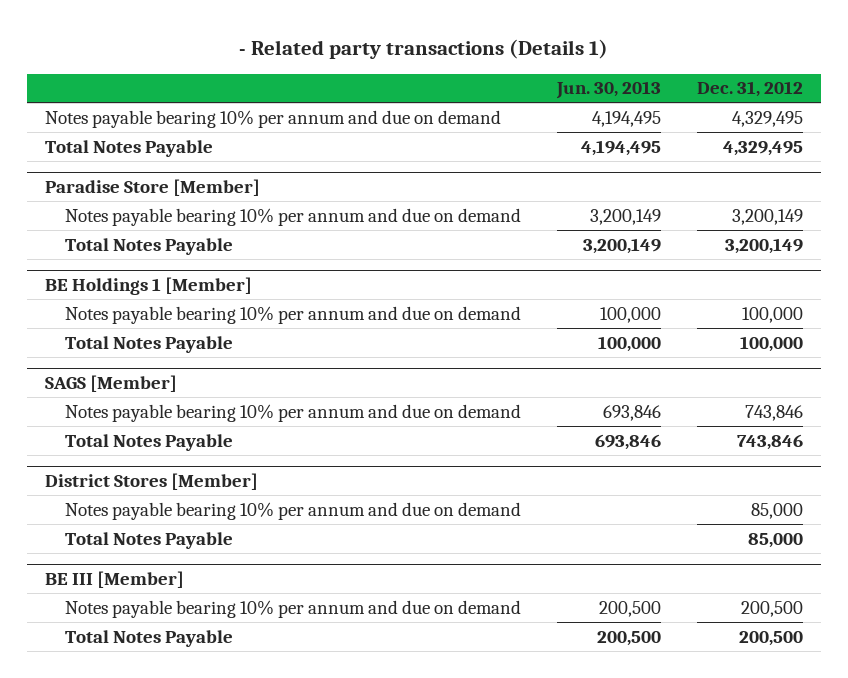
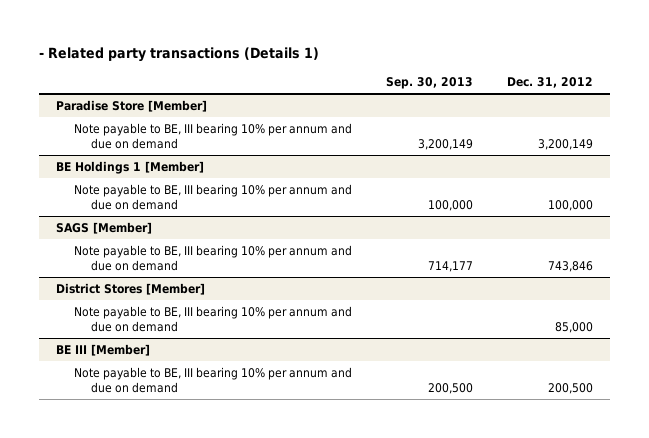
[556,81,662,100] Jun. 30, 2013 -> none
none -> [385,77,473,90] Sep. 30, 2013
[44,109,501,128] Notes payable bearing 10% per annum and due on demand -> none
[44,139,213,157] Total Notes Payable -> none
[65,237,234,255] Total Notes Payable -> none
[65,207,522,226] Notes payable bearing 10% per annum and due on demand -> [73,123,352,150] Note payable to BE, III bearing 10% per annum and due on demand
[65,335,234,353] Total Notes Payable -> none
[65,305,522,324] Notes payable bearing 10% per annum and due on demand -> [73,184,352,211] Note payable to BE, III bearing 10% per annum and due on demand
[65,433,234,451] Total Notes Payable -> none
[65,403,522,422] Notes payable bearing 10% per annum and due on demand -> [73,245,352,272] Note payable to BE, III bearing 10% per annum and due on demand
[65,531,234,549] Total Notes Payable -> none
[65,501,522,520] Notes payable bearing 10% per annum and due on demand -> [73,306,352,333] Note payable to BE, III bearing 10% per annum and due on demand
[65,629,234,647] Total Notes Payable -> none
[65,599,522,618] Notes payable bearing 10% per annum and due on demand -> [73,367,352,394] Note payable to BE, III bearing 10% per annum and due on demand

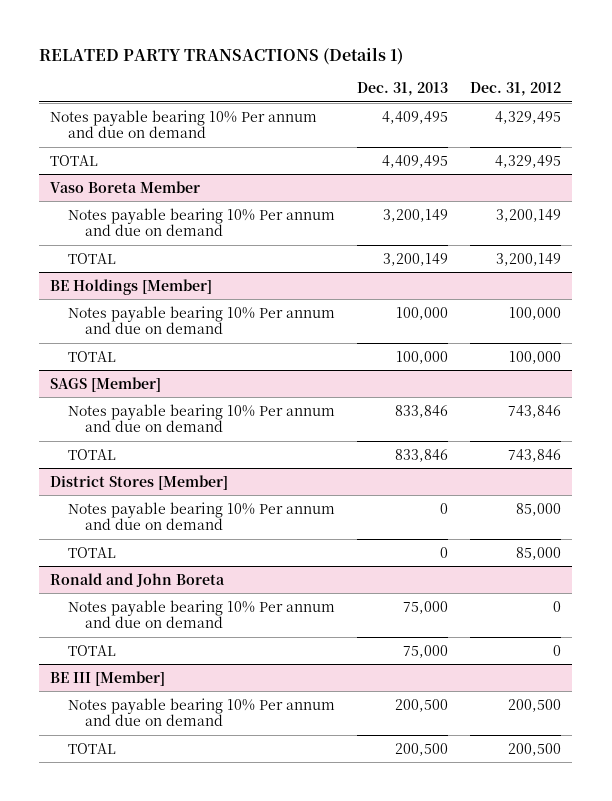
[39,47,320,63] - Related party transactions (Details 1) -> [39,46,404,65] RELATED PARTY TRANSACTIONS (Details 1)
[385,77,473,90] Sep. 30, 2013 -> none
none -> [356,82,448,97] Dec. 31, 2013
[56,100,208,113] Paradise Store [Member] -> none
[73,123,352,150] Note payable to BE, III bearing 10% per annum and due on demand -> [50,109,318,139] Notes payable bearing 10% Per annum and due on demand
[538,139,594,151] 3,200,149 -> [495,110,562,124] 4,329,495
none -> [50,154,99,166] TOTAL
none -> [50,180,201,193] Vaso Boreta Member
none -> [67,207,335,237] Notes payable bearing 10% Per annum and due on demand
none -> [67,252,116,264] TOTAL
[56,161,205,175] BE Holdings 1 [Member] -> [50,278,213,295] BE Holdings [Member]
[73,184,352,211] Note payable to BE, III bearing 10% per annum and due on demand -> [67,305,335,335] Notes payable bearing 10% Per annum and due on demand
none -> [67,350,116,362] TOTAL
[73,245,352,272] Note payable to BE, III bearing 10% per annum and due on demand -> [67,403,335,433] Notes payable bearing 10% Per annum and due on demand
none -> [67,448,116,460] TOTAL
[73,306,352,333] Note payable to BE, III bearing 10% per annum and due on demand -> [67,501,335,531] Notes payable bearing 10% Per annum and due on demand
none -> [67,546,116,558] TOTAL
none -> [50,572,226,587] Ronald and John Boreta
none -> [67,599,335,629] Notes payable bearing 10% Per annum and due on demand
none -> [67,644,116,656] TOTAL
[73,367,352,394] Note payable to BE, III bearing 10% per annum and due on demand -> [67,697,335,727] Notes payable bearing 10% Per annum and due on demand
none -> [67,742,116,754] TOTAL

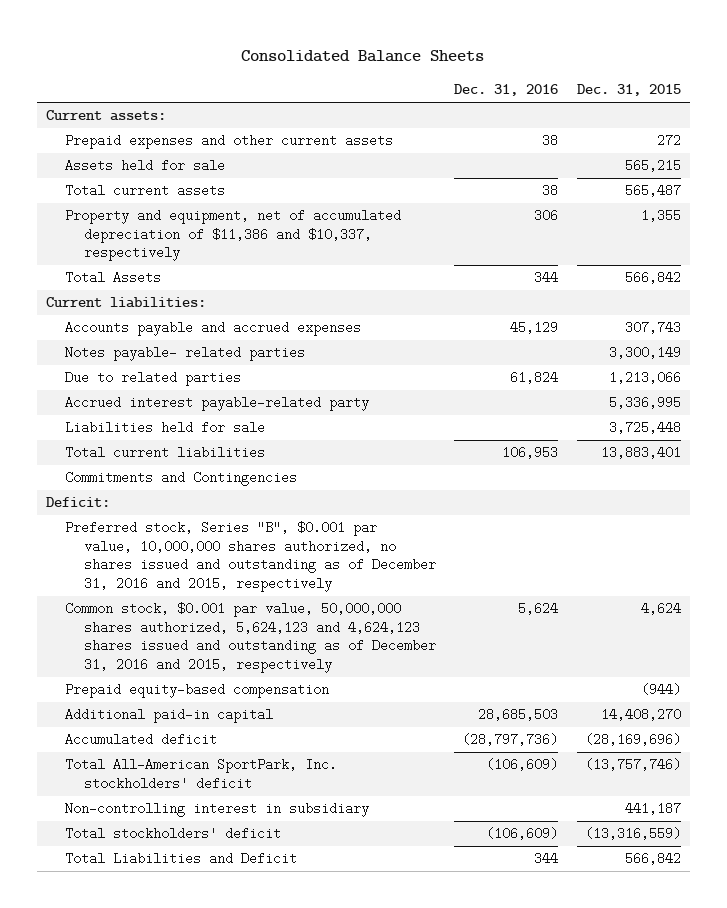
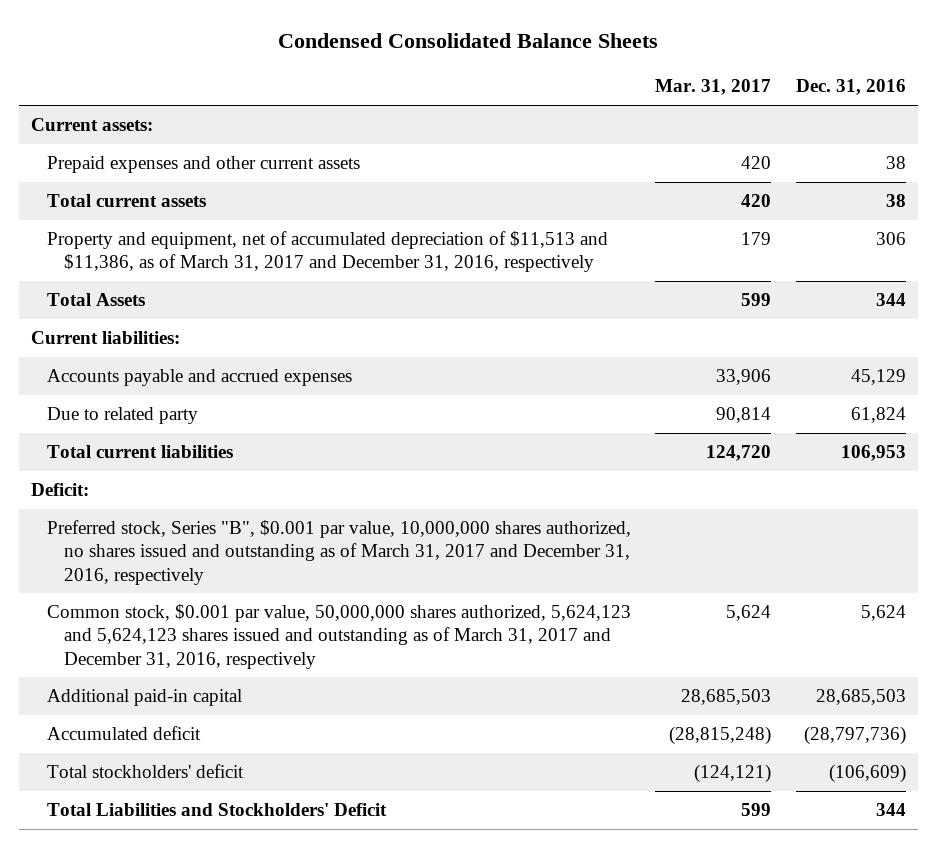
[241,50,485,63] Consolidated Balance Sheets -> [278,33,659,49] Condensed Consolidated Balance Sheets
[576,84,681,97] Dec. 31, 2015 -> none
none -> [655,79,772,96] Mar. 31, 2017
[65,159,226,173] Assets held for sale -> none
[65,209,402,262] Property and equipment, net of accumulated depreciation of $11,386 and $10,337, respectively -> [47,231,609,273] Property and equipment, net of accumulated depreciation of $11,513 and $11,386, as of March 31, 2017 and December 31, 2016, respectively
[65,346,306,362] Notes payable- related parties -> none
[65,396,370,412] Accrued interest payable-related party -> none
[65,421,266,435] Liabilities held for sale -> none
[65,371,242,387] Due to related parties -> [47,407,199,425] Due to related party
[65,471,298,487] Commitments and Contingencies -> none
[65,683,330,699] Prepaid equity-based compensation -> none
[65,521,437,592] Preferred stock, Series "B", $0.001 par value, 10,000,000 shares authorized, no shares issued and outstanding as of December 31, 2016 and 2015, respectively -> [47,520,632,585] Preferred stock, Series "B", $0.001 par value, 10,000,000 shares authorized, no shares issued and outstanding as of March 31, 2017 and December 31, 2016, respectively
[65,602,437,673] Common stock, $0.001 par value, 50,000,000 shares authorized, 5,624,123 and 4,624,123 shares issued and outstanding as of December 31, 2016 and 2015, respectively -> [47,604,632,669] Common stock, $0.001 par value, 50,000,000 shares authorized, 5,624,123 and 5,624,123 shares issued and outstanding as of March 31, 2017 and December 31, 2016, respectively
[65,758,338,790] Total All-American SportPark, Inc. stockholders' deficit -> none
[65,802,370,818] Non-controlling interest in subsidiary -> none
[65,852,298,866] Total Liabilities and Deficit -> [47,803,388,817] Total Liabilities and Stockholders' Deficit

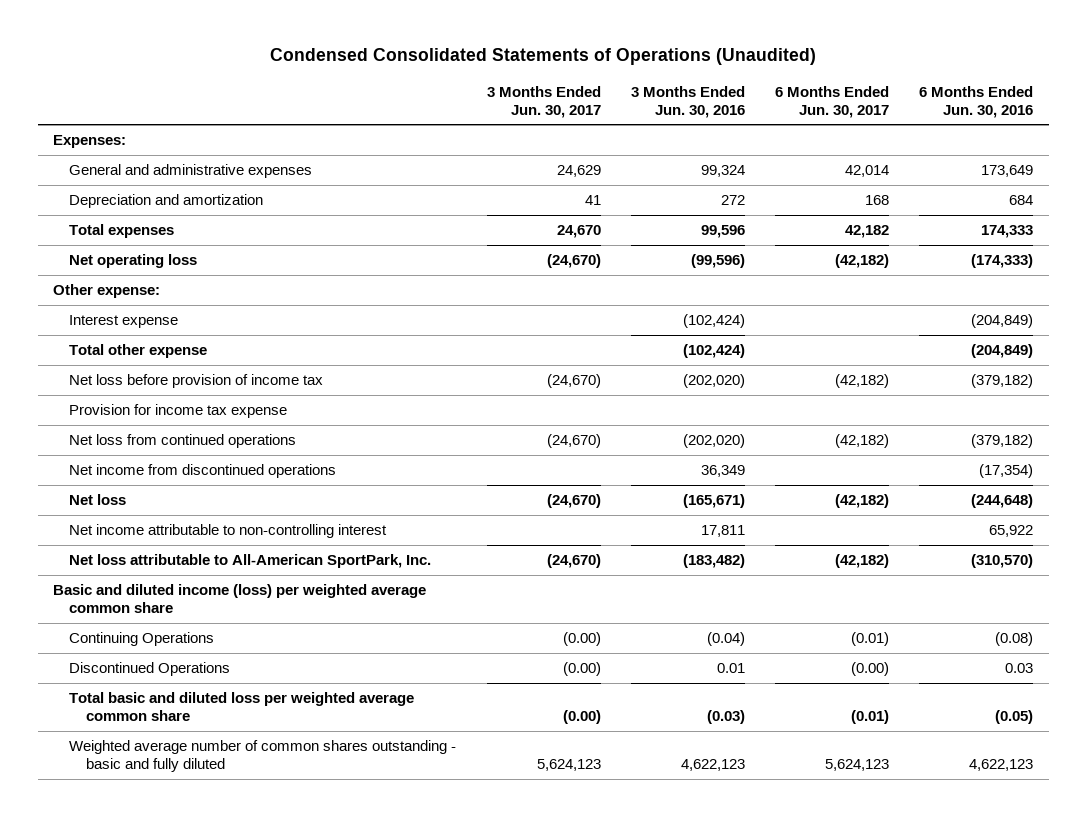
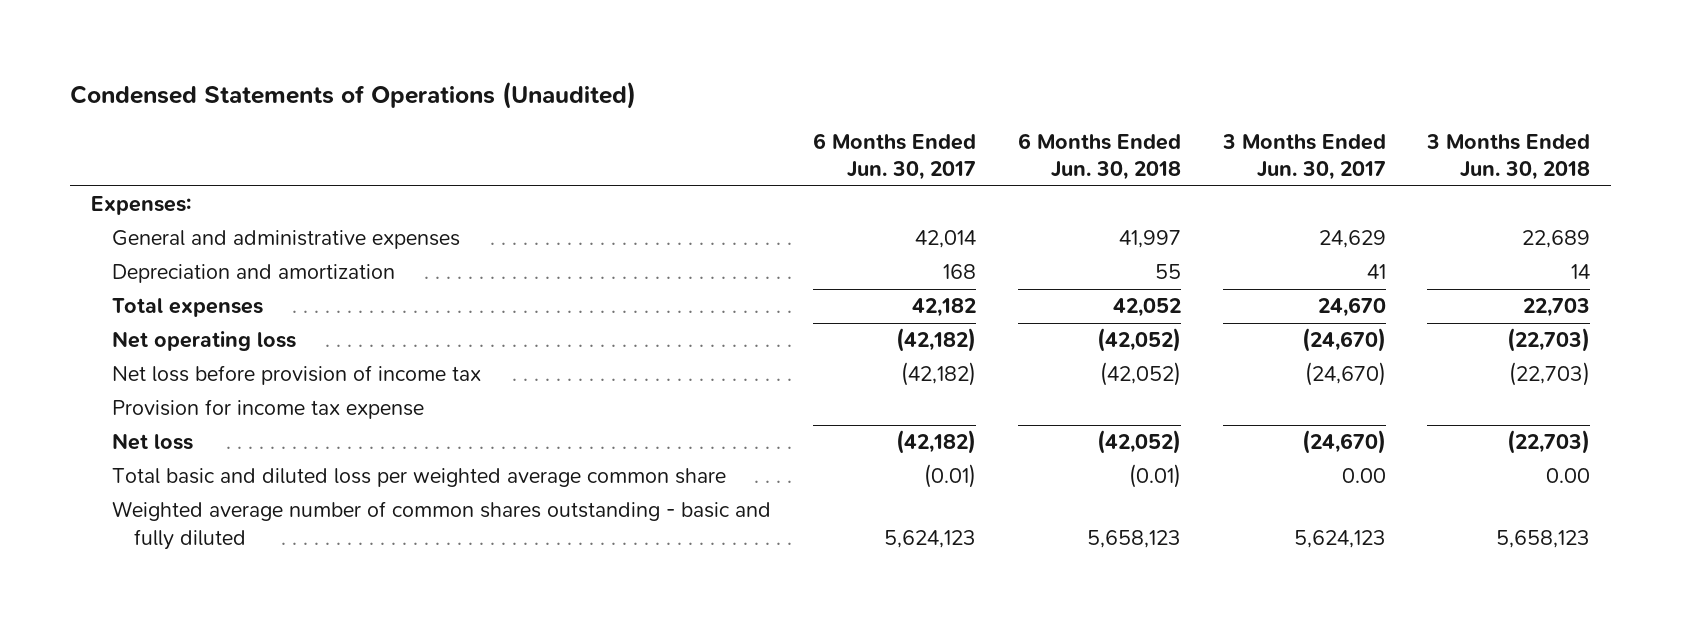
[270,48,817,66] Condensed Consolidated Statements of Operations (Unaudited) -> [69,80,636,109] Condensed Statements of Operations (Unaudited)
[630,85,745,118] 3 Months Ended Jun. 30, 2016 -> none
[919,85,1034,118] 6 Months Ended Jun. 30, 2016 -> none
none -> [1017,132,1181,180] 6 Months Ended Jun. 30, 2018
none -> [1426,133,1591,180] 3 Months Ended Jun. 30, 2018
[52,284,160,299] Other expense: -> none
[69,315,179,329] Interest expense -> none
[69,344,208,359] Total other expense -> none
[69,434,297,449] Net loss from continued operations -> none
[69,464,337,479] Net income from discontinued operations -> none
[69,524,388,539] Net income attributable to non-controlling interest -> none
[69,554,432,569] Net loss attributable to All-American SportPark, Inc. -> none
[52,584,426,614] Basic and diluted income (loss) per weighted average common share -> none
[69,632,215,647] Continuing Operations -> none
[69,662,231,677] Discontinued Operations -> none
[562,710,601,725] (0.00) -> [1341,468,1386,484] 0.00

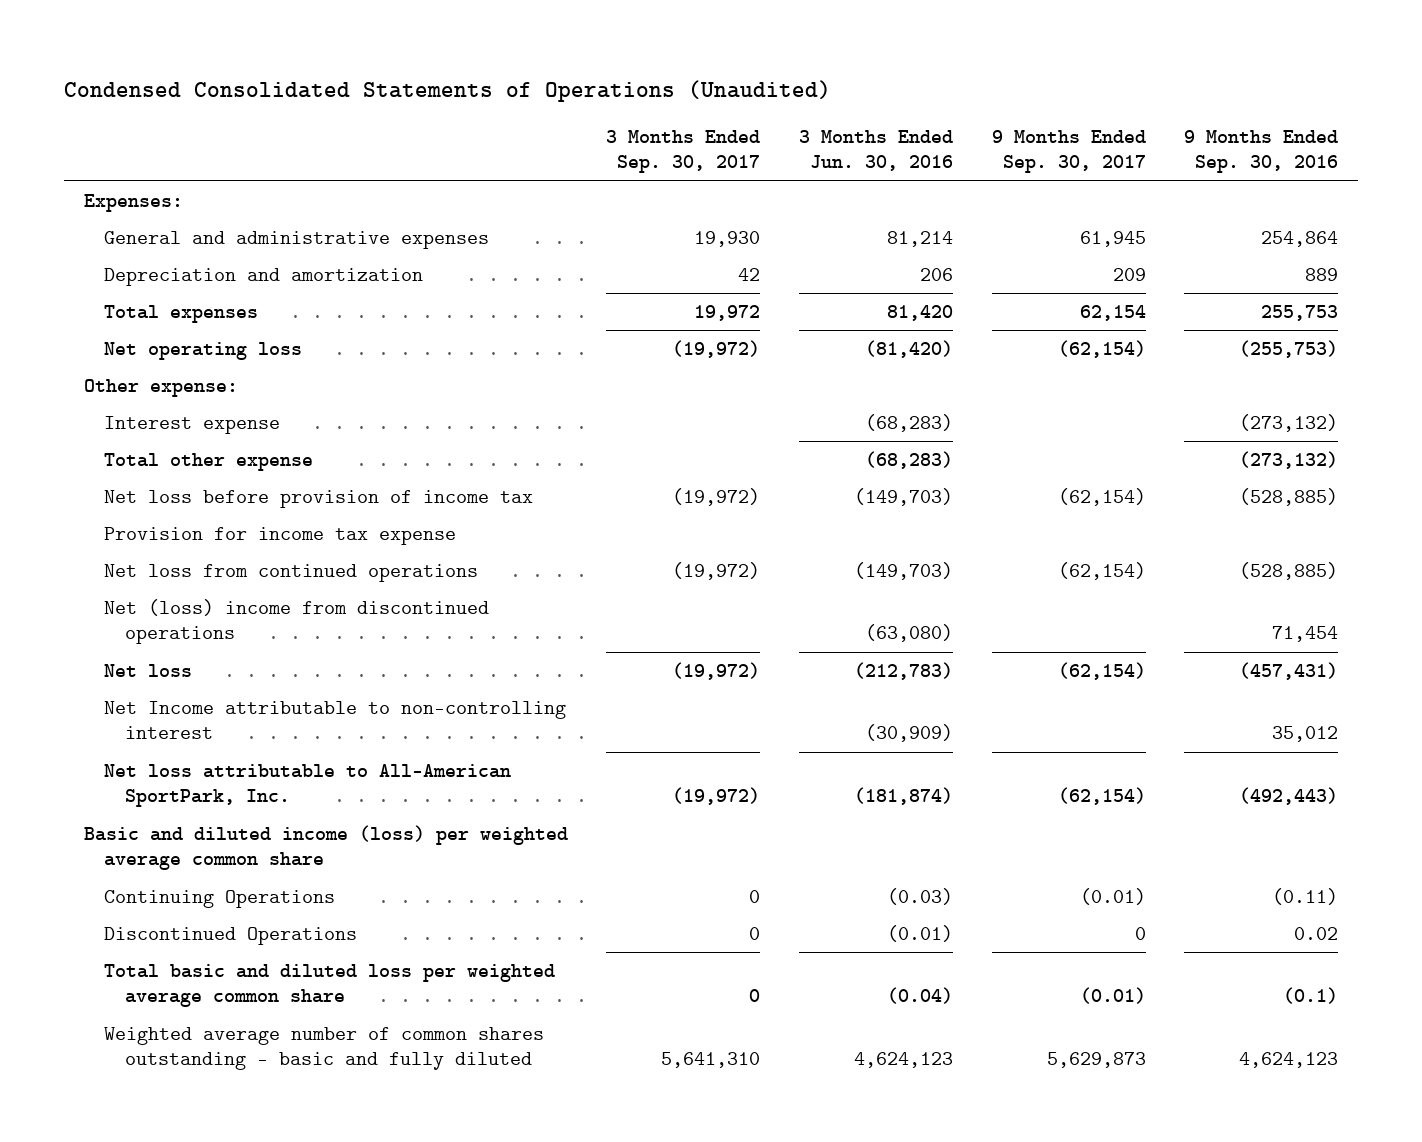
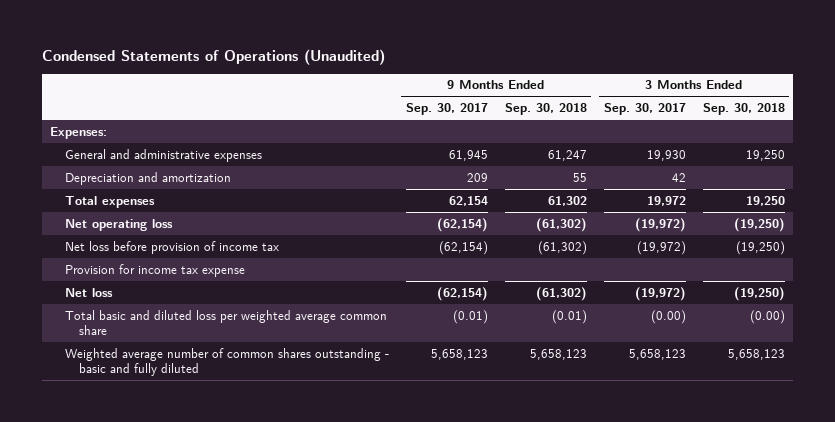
[64,79,832,102] Condensed Consolidated Statements of Operations (Unaudited) -> [41,49,385,66] Condensed Statements of Operations (Unaudited)
[799,129,954,172] 3 Months Ended Jun. 30, 2016 -> none
[1184,129,1339,174] 9 Months Ended Sep. 30, 2016 -> none
none -> [504,103,587,116] Sep. 30, 2018
none -> [702,103,785,116] Sep. 30, 2018
[83,379,238,398] Other expense: -> none
[104,416,281,435] Interest expense -> none
[104,453,314,472] Total other expense -> none
[104,564,479,583] Net loss from continued operations -> none
[104,599,490,645] Net (loss) income from discontinued operations -> none
[104,701,567,740] Net Income attributable to non-controlling interest -> none
[104,764,512,808] Net loss attributable to All-American SportPark, Inc. -> none
[83,825,568,871] Basic and diluted income (loss) per weighted average common share -> none
[104,890,336,909] Continuing Operations -> none
[104,927,358,946] Discontinued Operations -> none
[749,989,761,1003] 0 -> [650,309,686,324] (0.00)
[661,1052,761,1069] 5,641,310 -> [628,348,686,360] 5,658,123
[1046,1052,1146,1069] 5,629,873 -> [430,348,488,360] 5,658,123

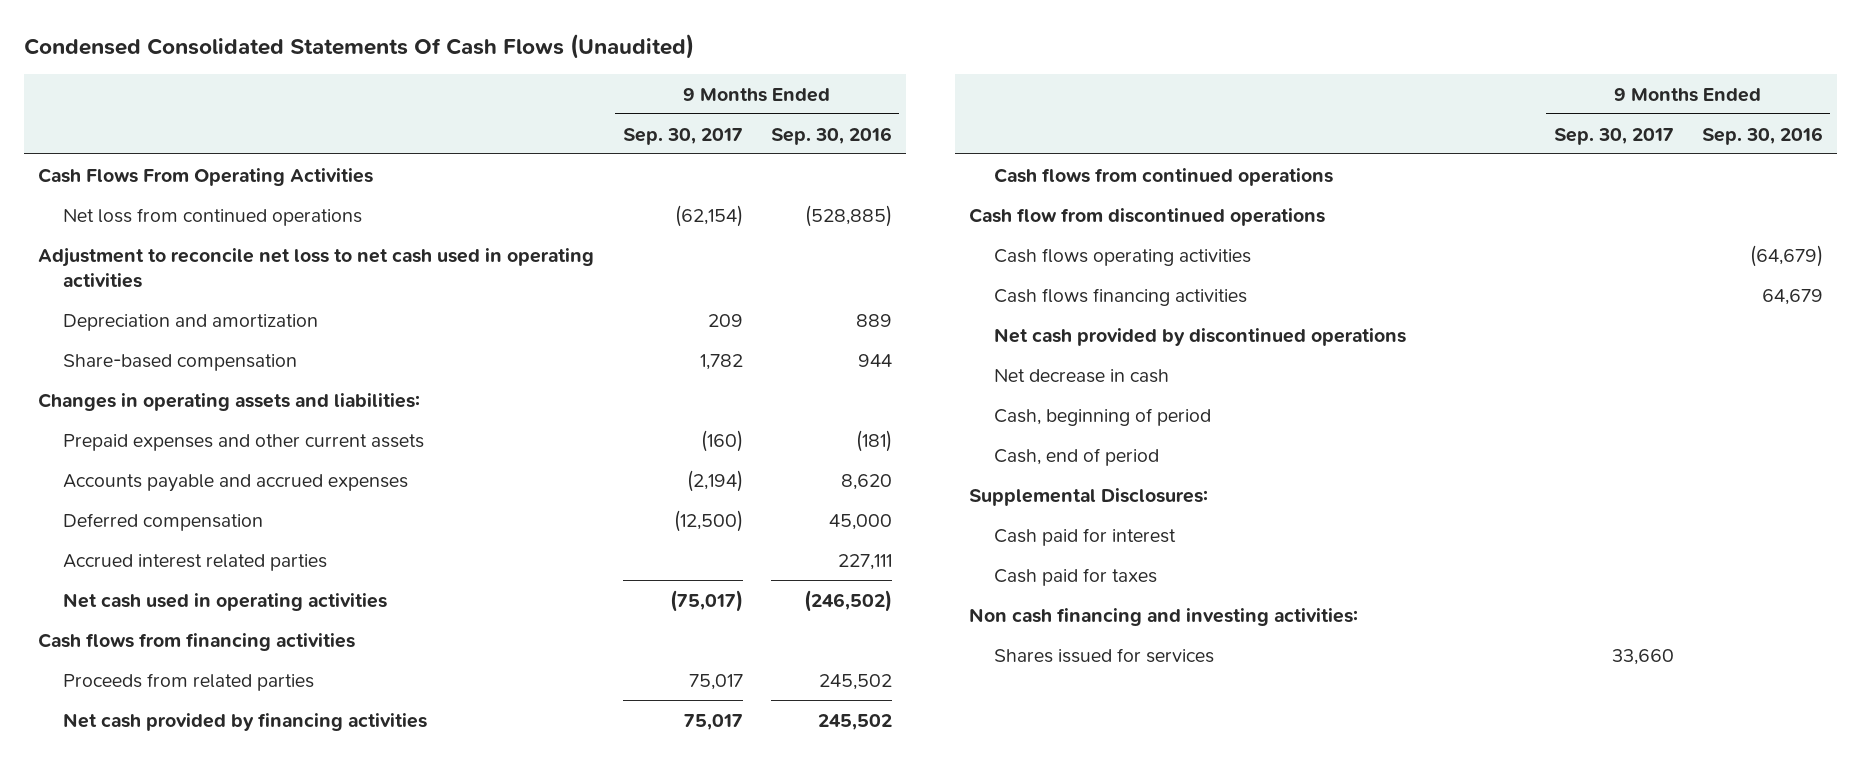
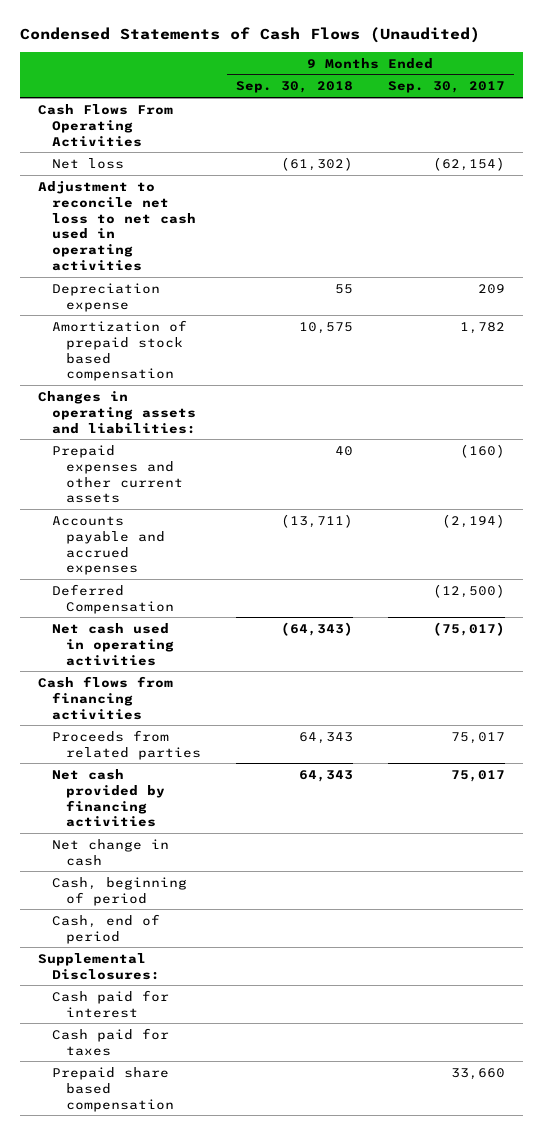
[24,34,695,60] Condensed Consolidated Statements Of Cash Flows (Unaudited) -> [19,27,480,44] Condensed Statements of Cash Flows (Unaudited)
[770,126,892,145] Sep. 30, 2016 -> none
none -> [235,81,353,94] Sep. 30, 2018
[63,207,363,226] Net loss from continued operations -> [51,157,124,169] Net loss
[63,313,319,331] Depreciation and amortization -> none
none -> [51,282,160,312] Depreciation expense
[63,353,298,371] Share-based compensation -> [51,319,187,382] Amortization of prepaid stock based compensation
[63,553,328,571] Accrued interest related parties -> none
[63,512,264,531] Deferred compensation -> [51,583,174,614] Deferred Compensation
[994,167,1334,186] Cash flows from continued operations -> none
[969,207,1326,226] Cash flow from discontinued operations -> none
[994,247,1252,266] Cash flows operating activities -> none
[994,287,1248,306] Cash flows financing activities -> none
[994,327,1407,346] Net cash provided by discontinued operations -> none
[994,368,1170,383] Net decrease in cash -> [51,838,169,866] Net change in cash
[969,607,1359,626] Non cash financing and investing activities: -> none
[994,647,1215,663] Shares issued for services -> [51,1066,174,1112] Prepaid share based compensation

